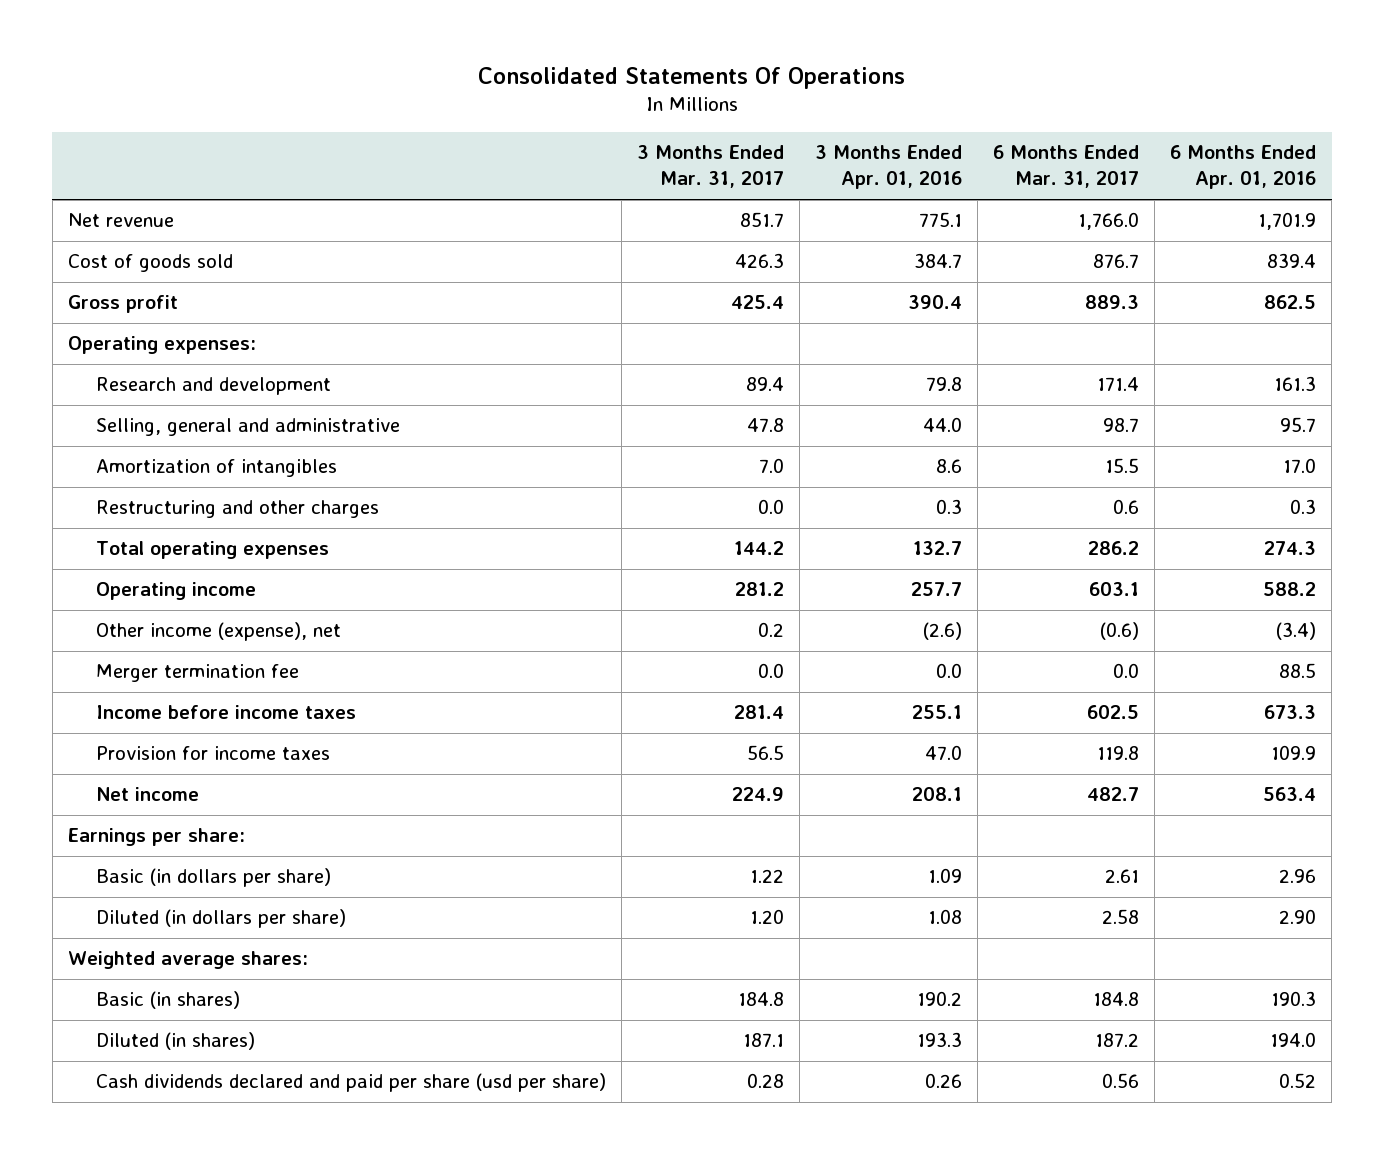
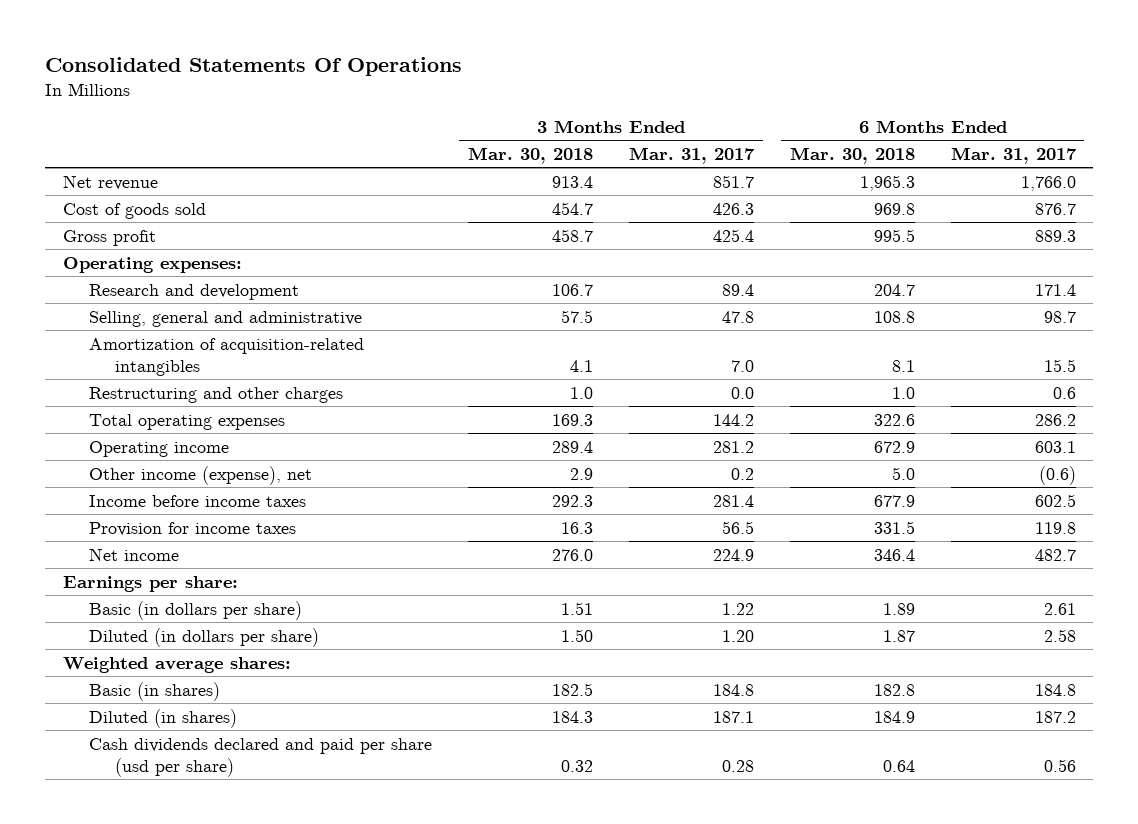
[814,145,962,190] 3 Months Ended Apr. 01, 2016 -> none
[1170,145,1317,190] 6 Months Ended Apr. 01, 2016 -> none
none -> [467,147,593,165] Mar. 30, 2018
none -> [789,147,915,165] Mar. 30, 2018
[95,459,337,478] Amortization of intangibles -> [88,337,364,377] Amortization of acquisition-related intangibles
[95,664,299,683] Merger termination fee -> none

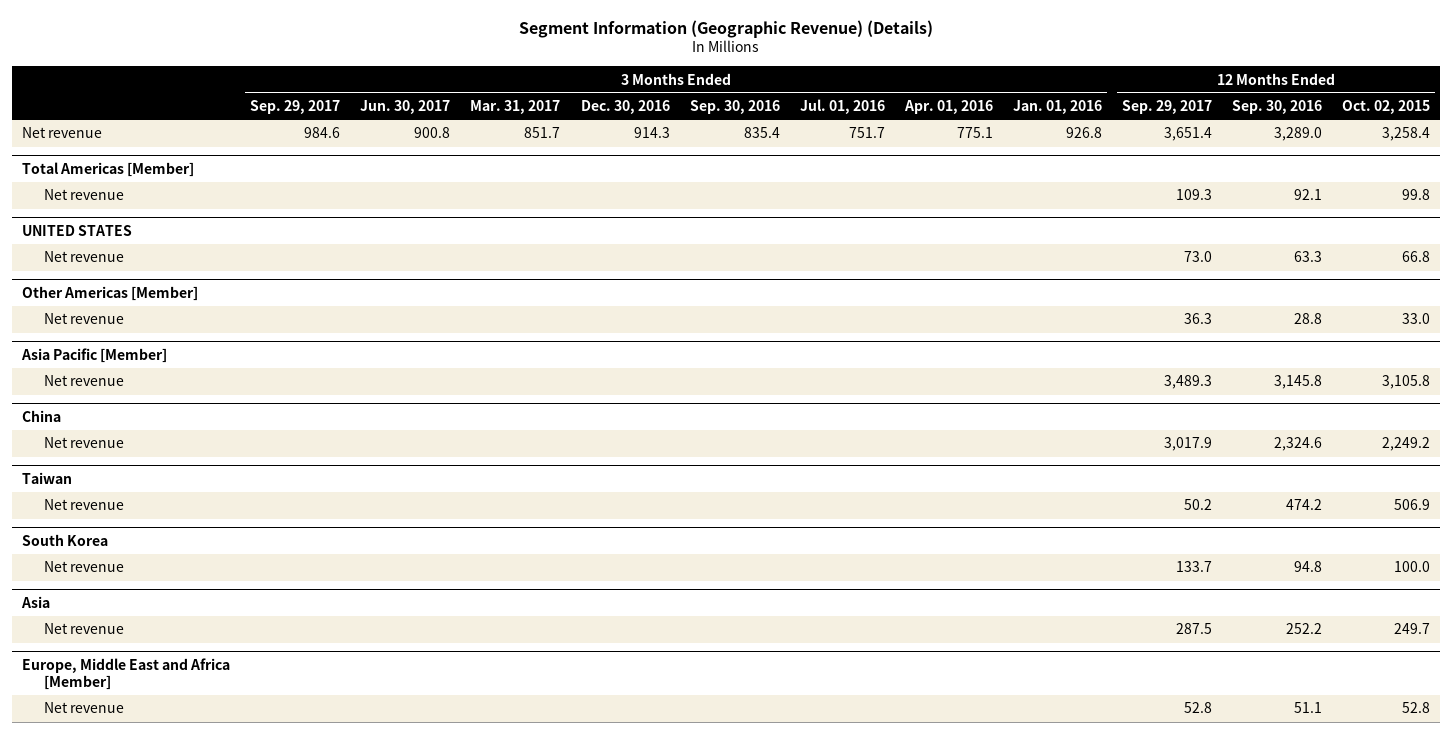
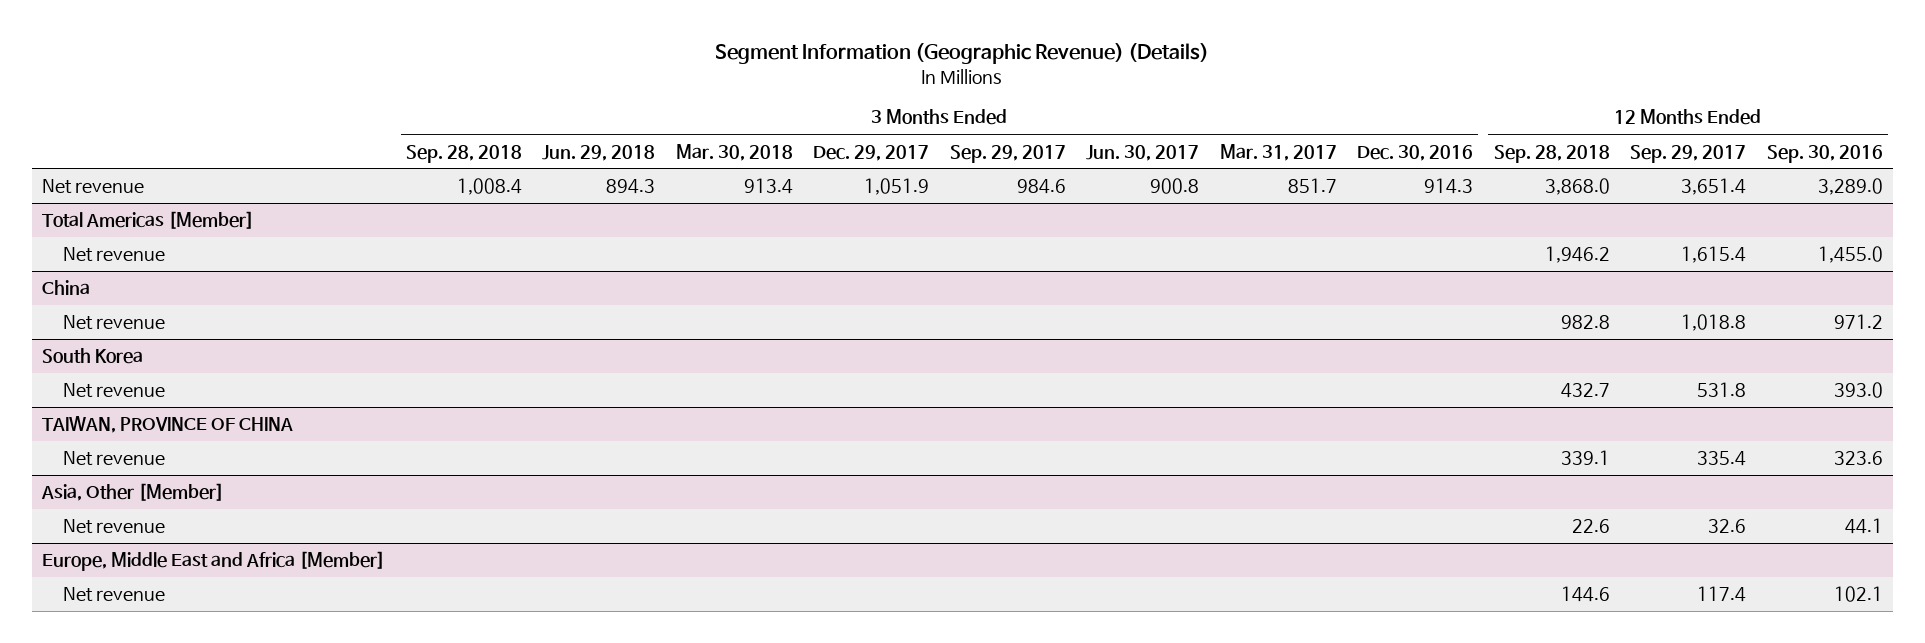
[689,100,780,115] Sep. 30, 2016 -> none
[799,99,885,115] Jul. 01, 2016 -> none
[903,100,993,115] Apr. 01, 2016 -> none
[1012,100,1102,115] Jan. 01, 2016 -> none
[1341,100,1430,115] Oct. 02, 2015 -> none
none -> [405,144,522,163] Sep. 28, 2018
none -> [542,144,656,161] Jun. 29, 2018
none -> [675,143,793,161] Mar. 30, 2018
none -> [813,144,930,161] Dec. 29, 2017
none -> [1493,144,1610,163] Sep. 28, 2018
[22,224,133,236] UNITED STATES -> none
[43,251,124,263] Net revenue -> none
[22,285,199,301] Other Americas [Member] -> none
[43,313,124,325] Net revenue -> none
[21,347,168,363] Asia Pacific [Member] -> none
[43,375,124,387] Net revenue -> none
[1175,189,1212,201] 109.3 -> [1681,246,1747,264] 1,615.4
[1293,189,1322,201] 92.1 -> [1817,246,1883,264] 1,455.0
[22,471,73,484] Taiwan -> none
[43,499,124,511] Net revenue -> none
[1163,437,1212,452] 3,017.9 -> [1681,314,1747,332] 1,018.8
[1273,437,1322,452] 2,324.6 -> [1833,314,1883,330] 971.2
[21,595,51,608] Asia -> none
[1175,561,1212,573] 133.7 -> [1697,382,1747,398] 531.8
[1293,561,1322,573] 94.8 -> [1833,382,1883,399] 393.0
none -> [42,416,294,434] TAIWAN, PROVINCE OF CHINA
[1175,623,1212,635] 287.5 -> [1697,451,1747,467] 335.4
[1285,623,1322,635] 252.2 -> [1833,451,1883,466] 323.6
none -> [41,483,225,502] Asia, Other [Member]
none -> [63,519,166,535] Net revenue
[1183,702,1212,714] 52.8 -> [1697,586,1747,603] 117.4
[1293,702,1322,714] 51.1 -> [1833,586,1883,603] 102.1

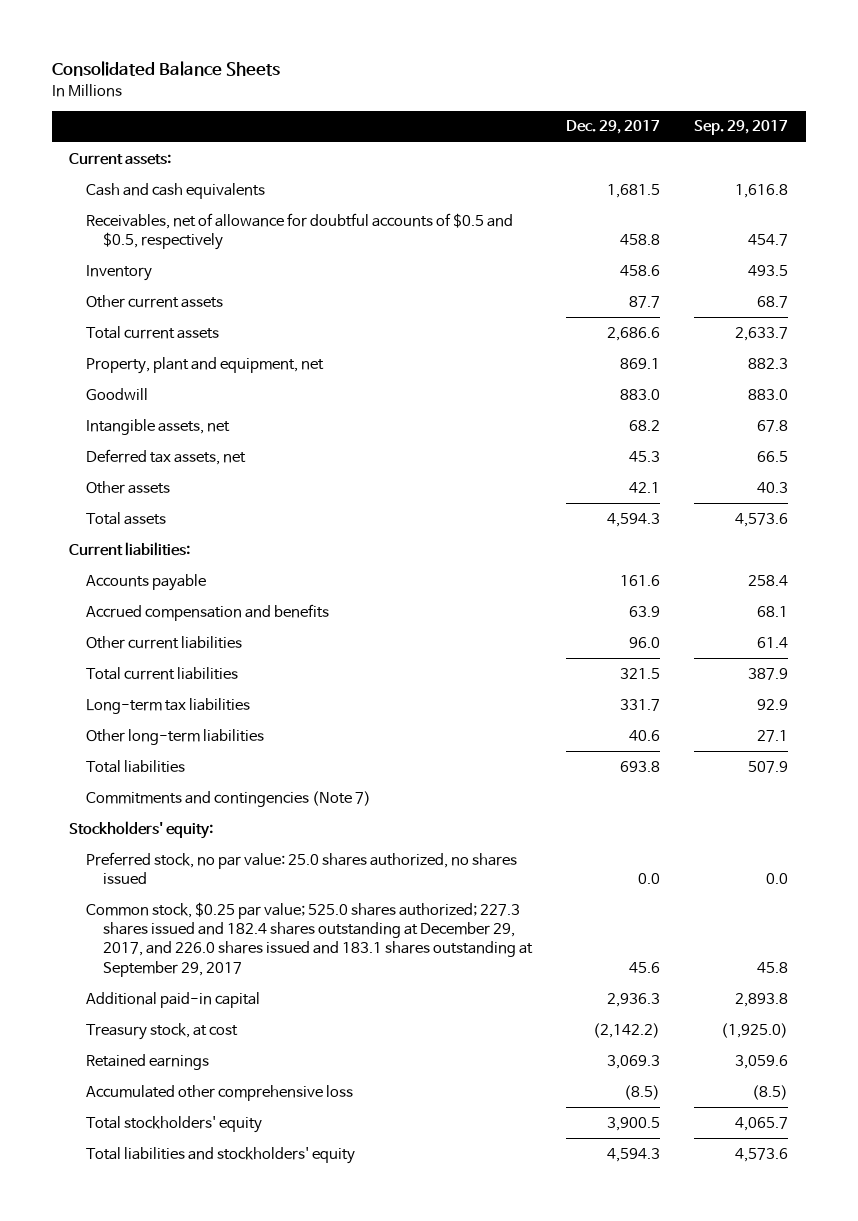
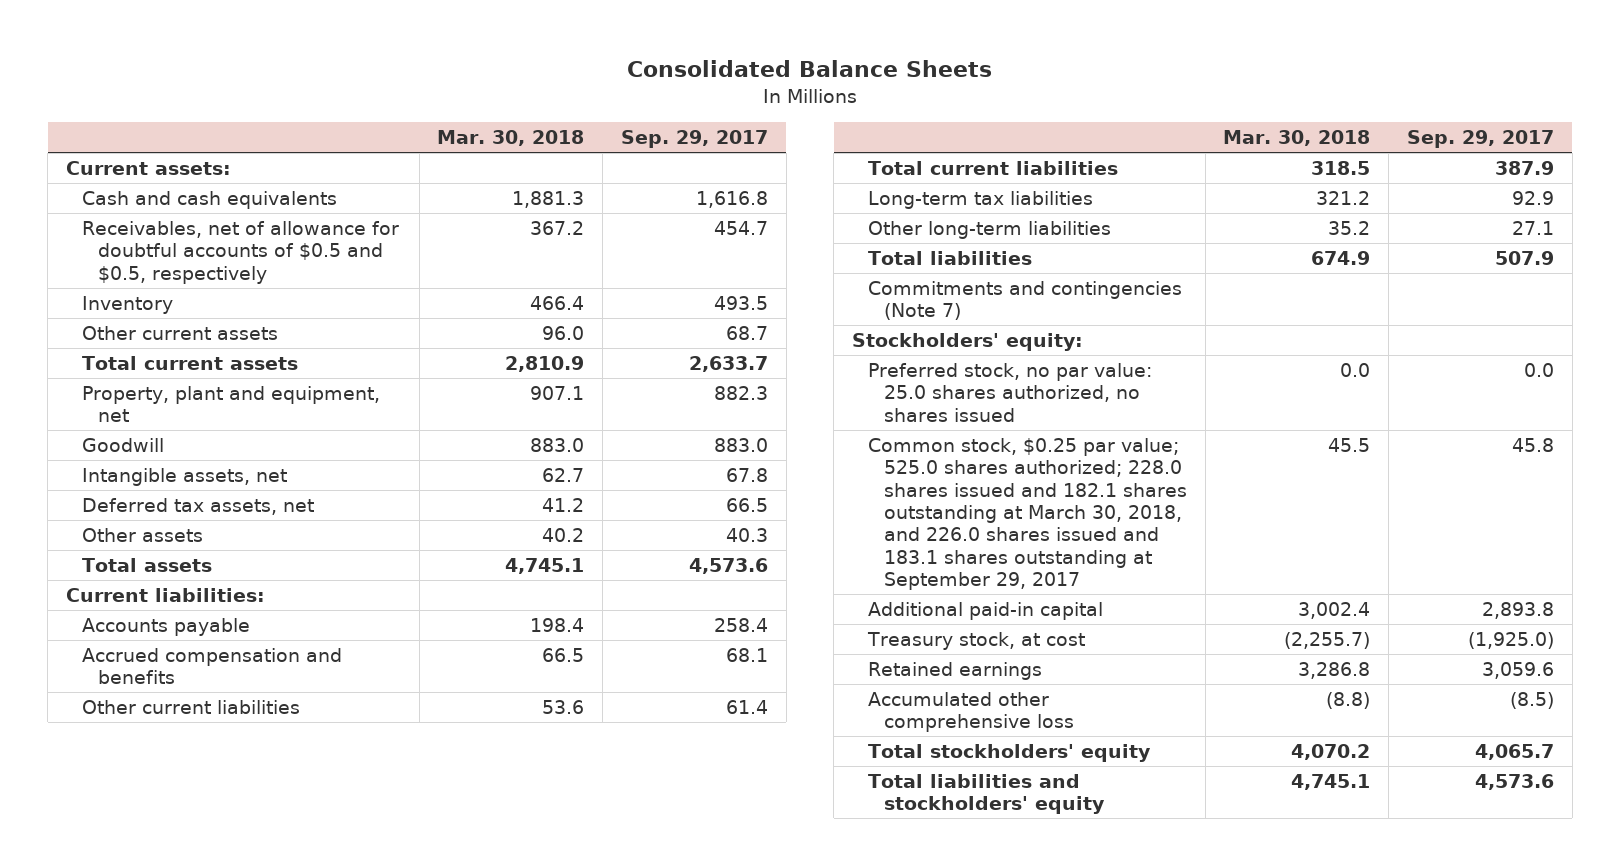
[566,120,661,135] Dec. 29, 2017 -> none
none -> [437,130,585,147] Mar. 30, 2018
[86,901,534,977] Common stock, $0.25 par value; 525.0 shares authorized; 227.3 shares issued and 182.4 shares outstanding at December 29, 2017, and 226.0 shares issued and 183.1 shares outstanding at September 29, 2017 -> [867,437,1187,591] Common stock, $0.25 par value; 525.0 shares authorized; 228.0 shares issued and 182.1 shares outstanding at March 30, 2018, and 226.0 shares issued and 183.1 shares outstanding at September 29, 2017

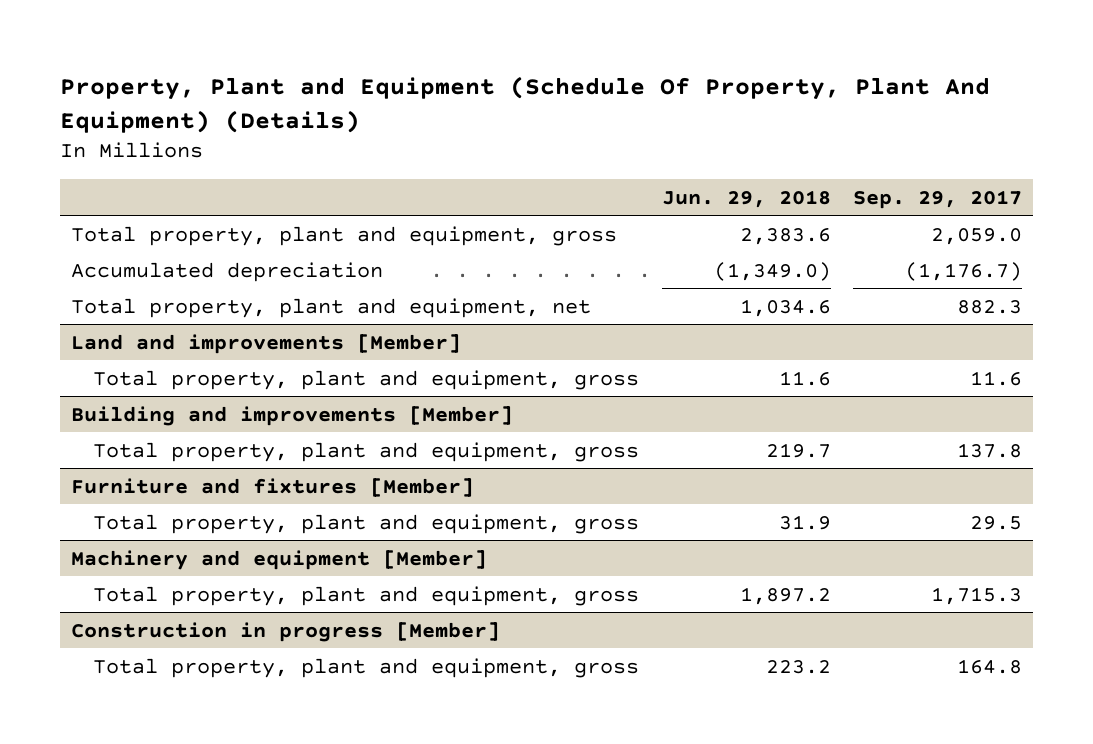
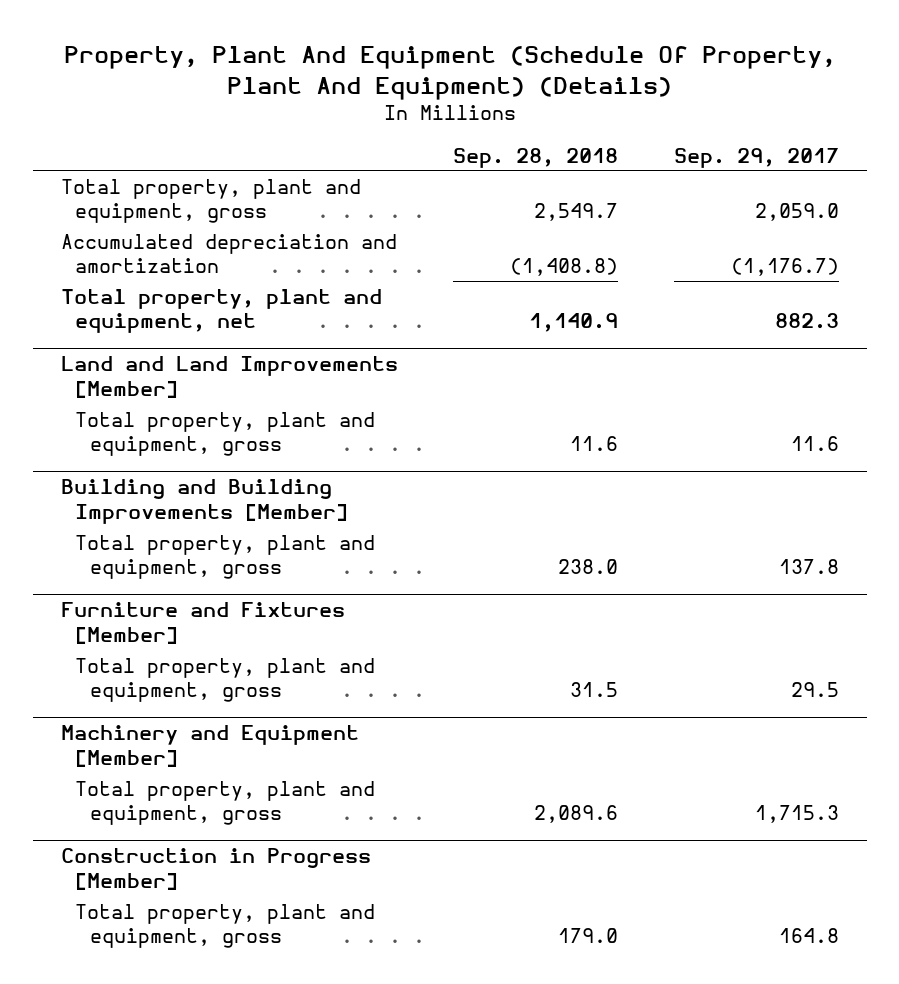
[59,75,990,133] Property, Plant and Equipment (Schedule Of Property, Plant And Equipment) (Details) -> [63,46,836,100] Property, Plant And Equipment (Schedule Of Property, Plant And Equipment) (Details)
[661,189,831,208] Jun. 29, 2018 -> none
none -> [453,147,619,168] Sep. 28, 2018
[70,261,383,282] Accumulated depreciation -> [60,233,397,274] Accumulated depreciation and amortization
[70,333,461,354] Land and improvements [Member] -> [60,356,398,398] Land and Land Improvements [Member]
[70,405,513,426] Building and improvements [Member] -> [60,479,349,524] Building and Building Improvements [Member]
[70,477,474,497] Furniture and fixtures [Member] -> [60,602,345,644] Furniture and Fixtures [Member]
[70,549,487,570] Machinery and equipment [Member] -> [60,725,359,767] Machinery and Equipment [Member]
[70,621,500,642] Construction in progress [Member] -> [60,848,371,890] Construction in Progress [Member]

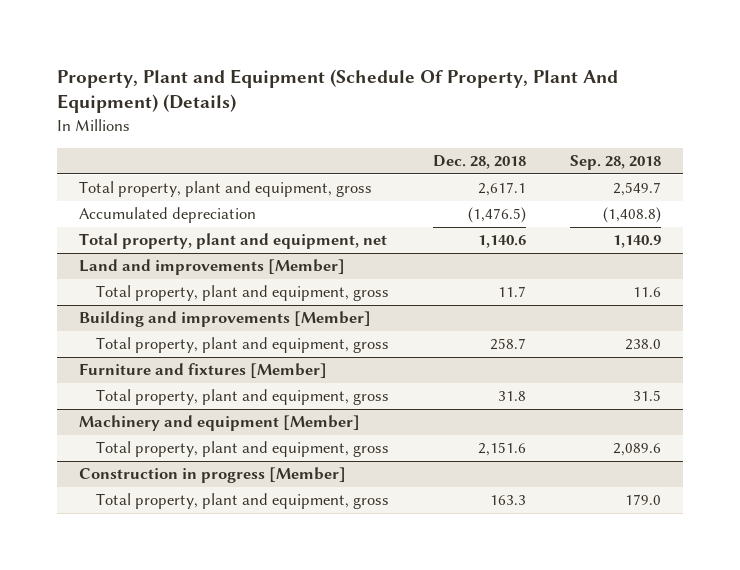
[63,46,836,100] Property, Plant And Equipment (Schedule Of Property, Plant And Equipment) (Details) -> [56,68,618,114] Property, Plant and Equipment (Schedule Of Property, Plant And Equipment) (Details)
[673,147,839,168] Sep. 29, 2017 -> none
none -> [432,155,526,170] Dec. 28, 2018
[60,233,397,274] Accumulated depreciation and amortization -> [78,207,256,224] Accumulated depreciation
[60,356,398,398] Land and Land Improvements [Member] -> [78,259,345,276] Land and improvements [Member]
[60,479,349,524] Building and Building Improvements [Member] -> [78,311,371,328] Building and improvements [Member]
[60,602,345,644] Furniture and Fixtures [Member] -> [78,363,327,379] Furniture and fixtures [Member]
[60,725,359,767] Machinery and Equipment [Member] -> [78,415,360,432] Machinery and equipment [Member]
[60,848,371,890] Construction in Progress [Member] -> [78,467,346,484] Construction in progress [Member]

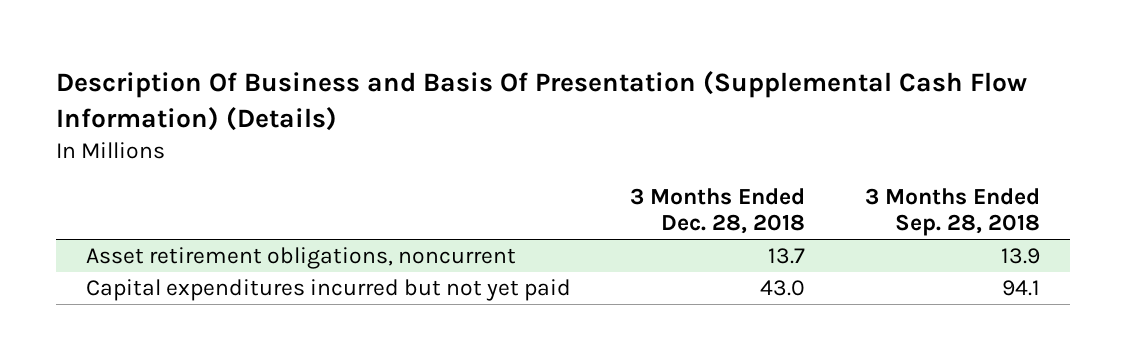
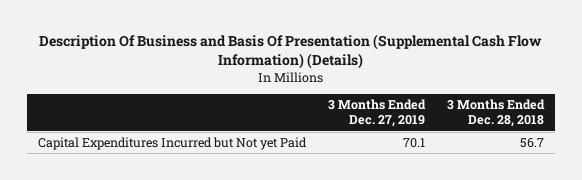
[865,188,1041,237] 3 Months Ended Sep. 28, 2018 -> none
none -> [328,99,427,128] 3 Months Ended Dec. 27, 2019
[85,247,516,270] Asset retirement obligations, noncurrent -> none
[85,279,571,302] Capital expenditures incurred but not yet paid -> [37,137,307,151] Capital Expenditures Incurred but Not yet Paid
[760,280,806,297] 43.0 -> [520,138,545,149] 56.7

